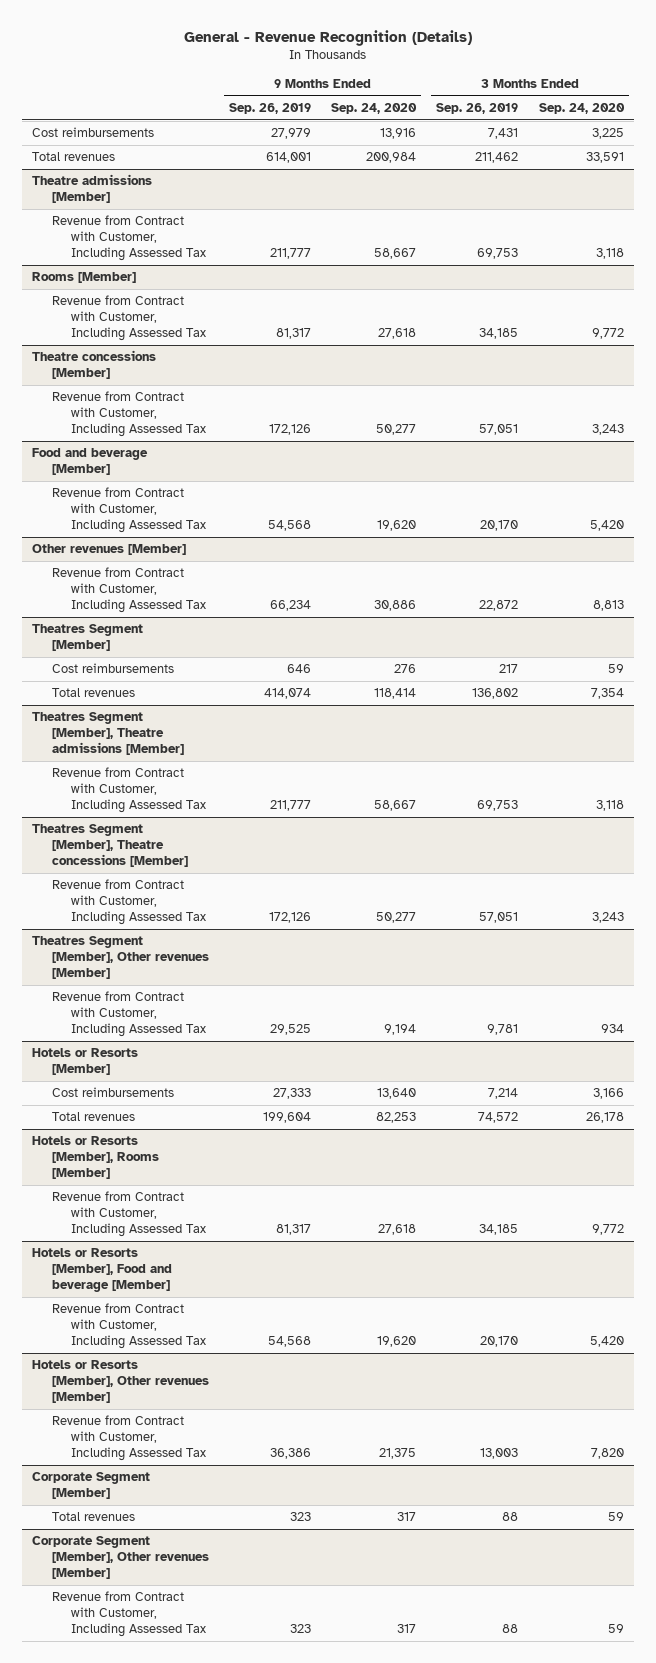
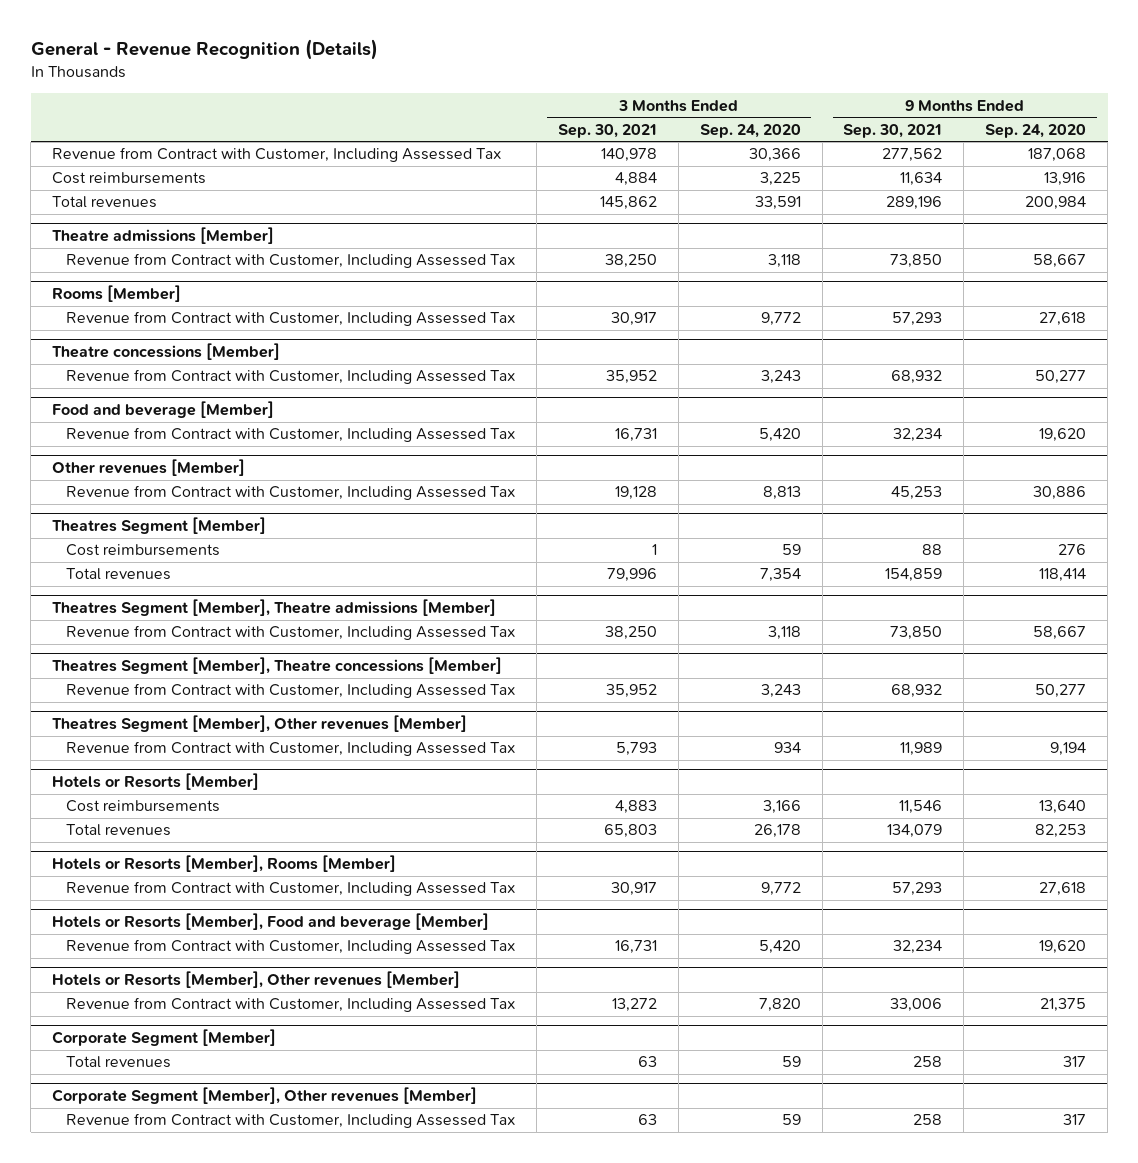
[228,103,311,115] Sep. 26, 2019 -> none
[436,103,519,115] Sep. 26, 2019 -> none
none -> [557,123,657,138] Sep. 30, 2021
none -> [843,123,943,138] Sep. 30, 2021
none -> [51,147,501,163] Revenue from Contract with Customer, Including Assessed Tax

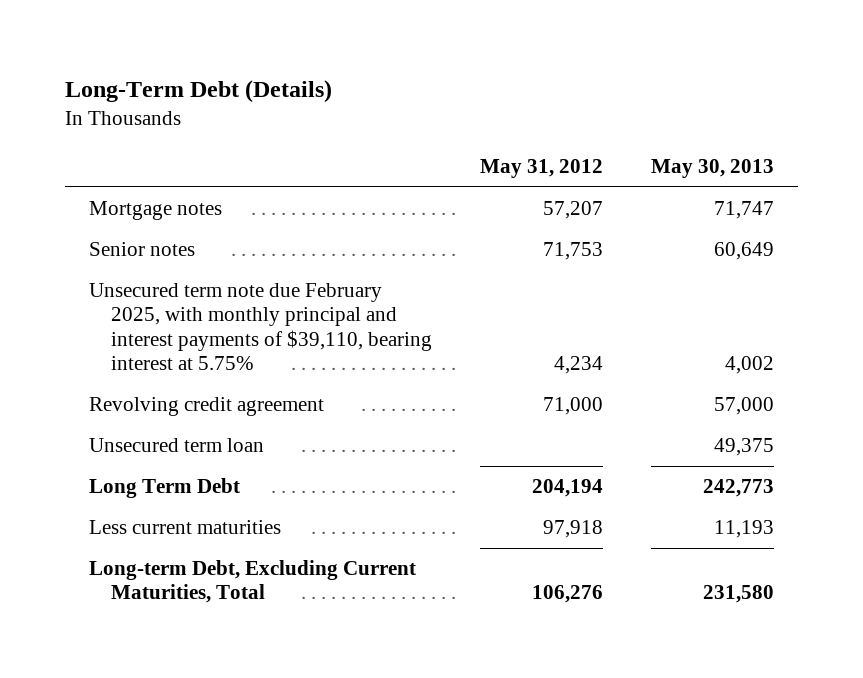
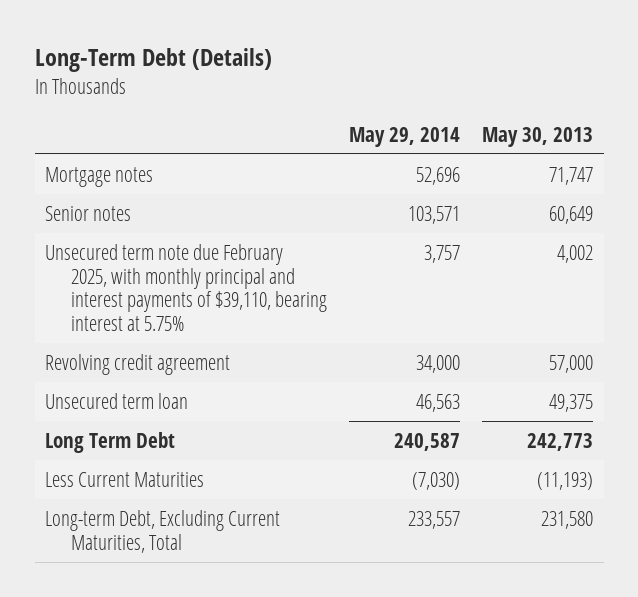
[480,159,604,179] May 31, 2012 -> none
none -> [349,126,461,147] May 29, 2014
[89,520,282,535] Less current maturities -> [45,471,205,487] Less Current Maturities
[714,520,775,539] 11,193 -> [536,471,593,490] (11,193)

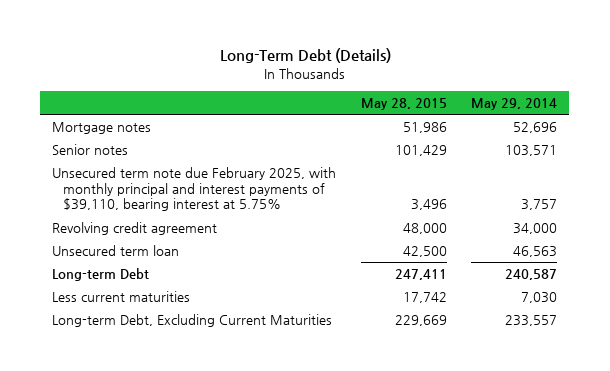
[481,126,593,147] May 30, 2013 -> none
none -> [360,98,447,111] May 28, 2015
[45,431,176,453] Long Term Debt -> [52,268,150,282] Long-term Debt
[45,471,205,487] Less Current Maturities -> [52,291,191,303] Less current maturities
[412,471,461,490] (7,030) -> [521,292,558,304] 7,030
[45,509,281,553] Long-term Debt, Excluding Current Maturities, Total -> [52,314,333,328] Long-term Debt, Excluding Current Maturities

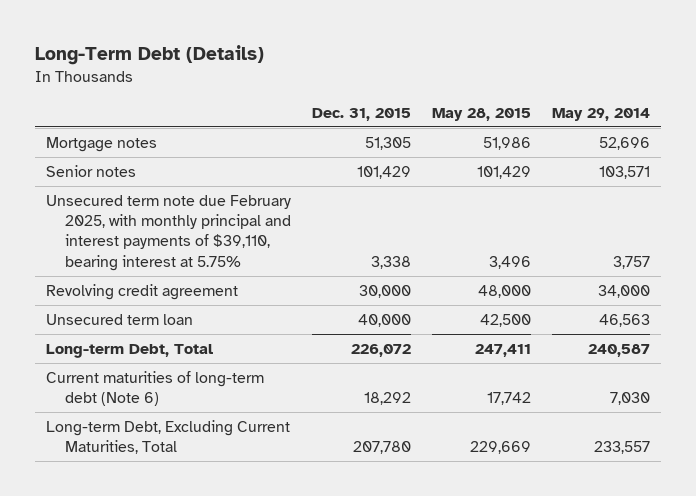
none -> [311,107,411,121] Dec. 31, 2015
[52,268,150,282] Long-term Debt -> [45,344,213,359] Long-term Debt, Total
[52,291,191,303] Less current maturities -> [45,371,264,407] Current maturities of long-term debt (Note 6)
[52,314,333,328] Long-term Debt, Excluding Current Maturities -> [45,420,290,455] Long-term Debt, Excluding Current Maturities, Total

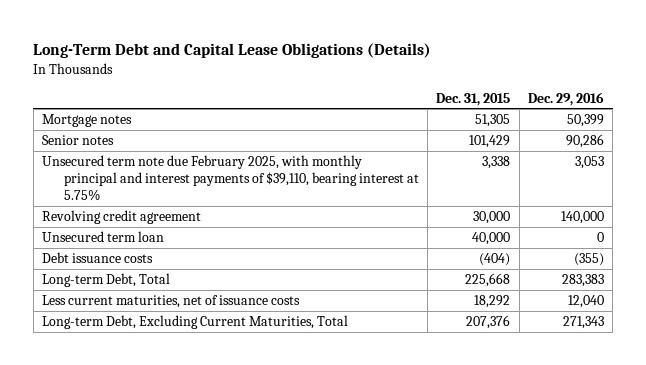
[35,45,265,66] Long-Term Debt (Details) -> [33,42,432,58] Long-Term Debt and Capital Lease Obligations (Details)
[432,107,532,121] May 28, 2015 -> none
[552,107,651,121] May 29, 2014 -> none
none -> [527,91,604,106] Dec. 29, 2016
none -> [42,252,154,264] Debt issuance costs
[350,344,411,358] 226,072 -> [465,273,511,288] 225,668
[45,371,264,407] Current maturities of long-term debt (Note 6) -> [42,295,301,309] Less current maturities, net of issuance costs
[352,441,411,455] 207,780 -> [466,315,511,330] 207,376

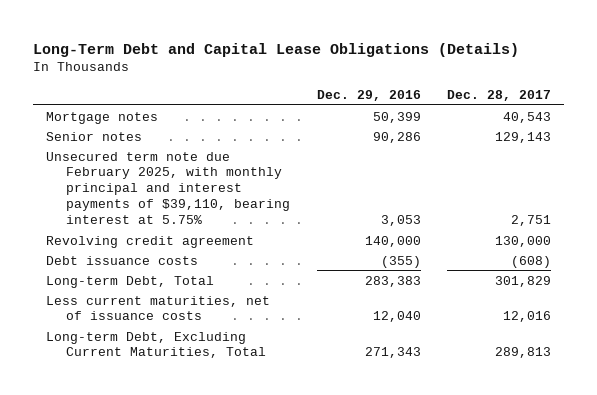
[436,92,511,106] Dec. 31, 2015 -> none
none -> [446,89,551,101] Dec. 28, 2017
[42,231,165,243] Unsecured term loan -> none

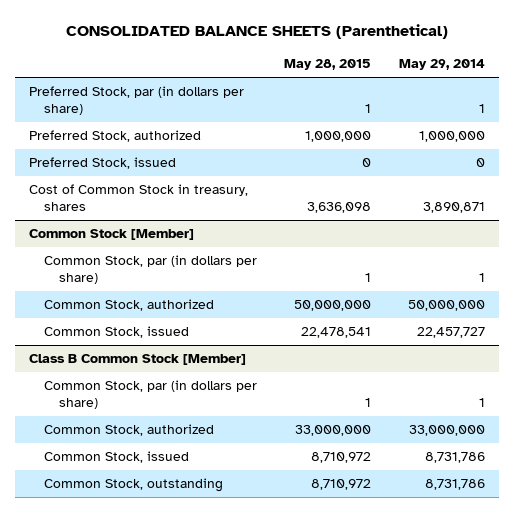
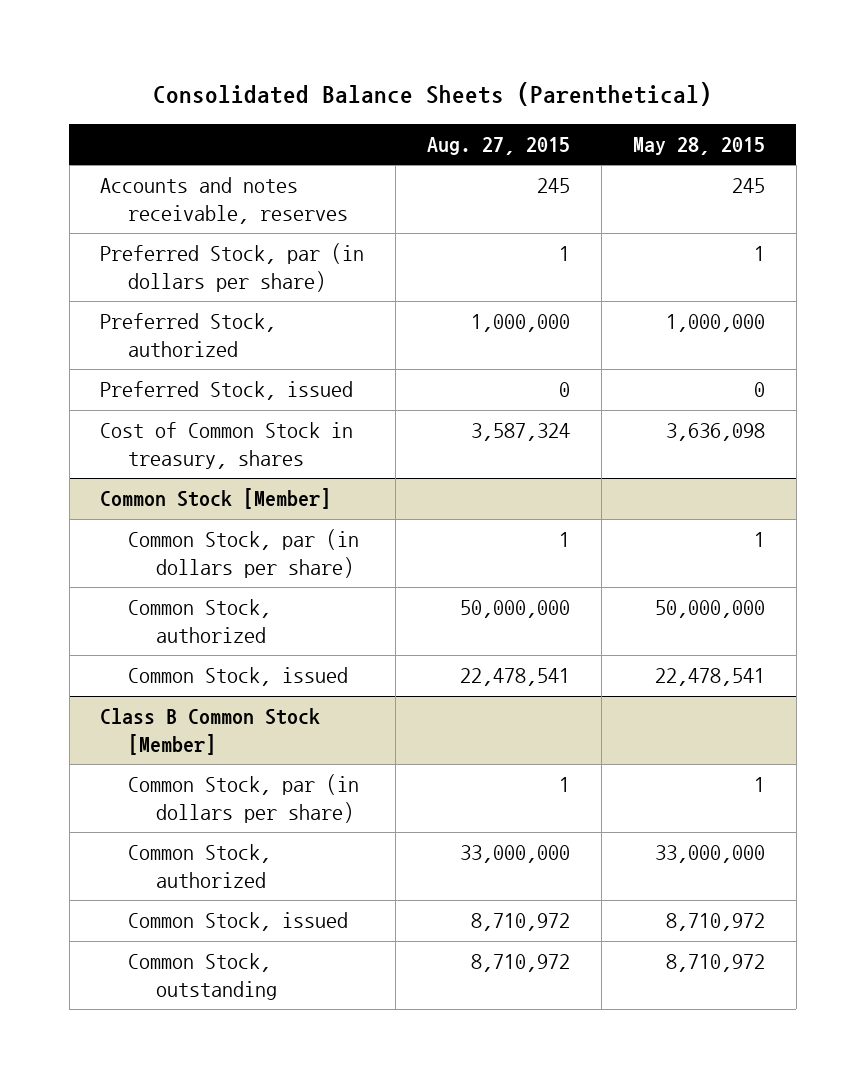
[65,24,448,40] CONSOLIDATED BALANCE SHEETS (Parenthetical) -> [152,82,712,107] Consolidated Balance Sheets (Parenthetical)
[398,59,485,71] May 29, 2014 -> none
none -> [427,137,571,156] Aug. 27, 2015
none -> [100,177,349,224] Accounts and notes receivable, reserves

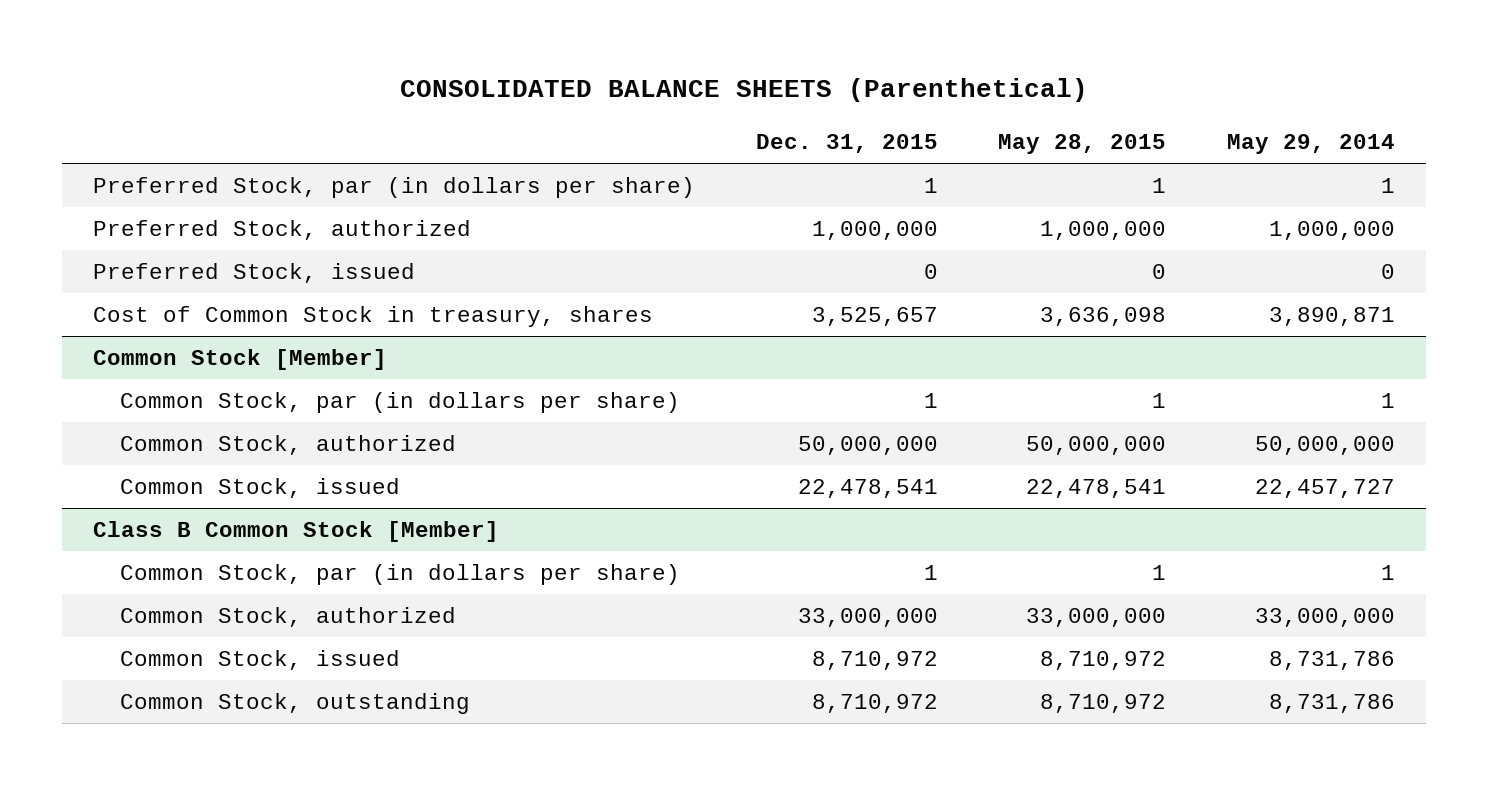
[152,82,712,107] Consolidated Balance Sheets (Parenthetical) -> [399,78,1088,103] CONSOLIDATED BALANCE SHEETS (Parenthetical)
[427,137,571,156] Aug. 27, 2015 -> none
none -> [755,133,938,153] Dec. 31, 2015
none -> [1227,133,1396,154] May 29, 2014
[100,177,349,224] Accounts and notes receivable, reserves -> none

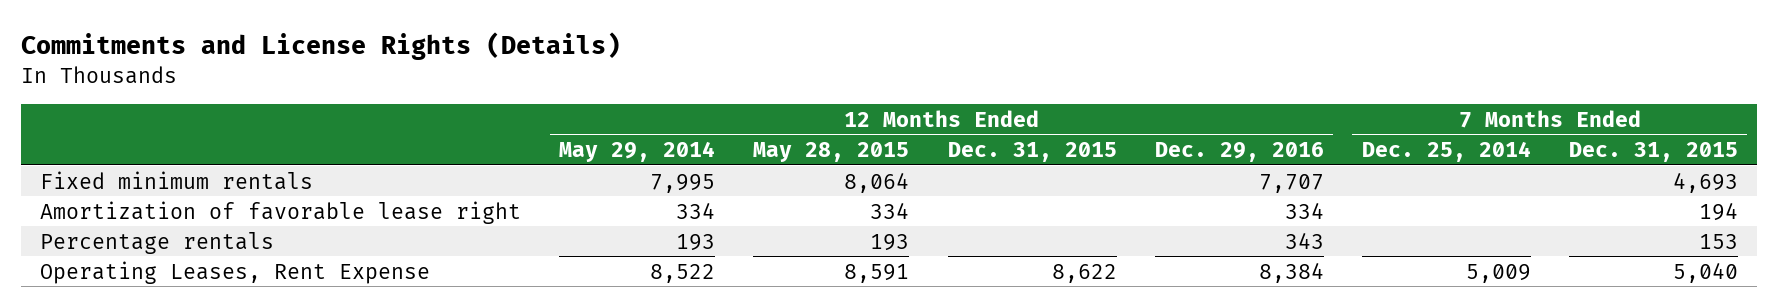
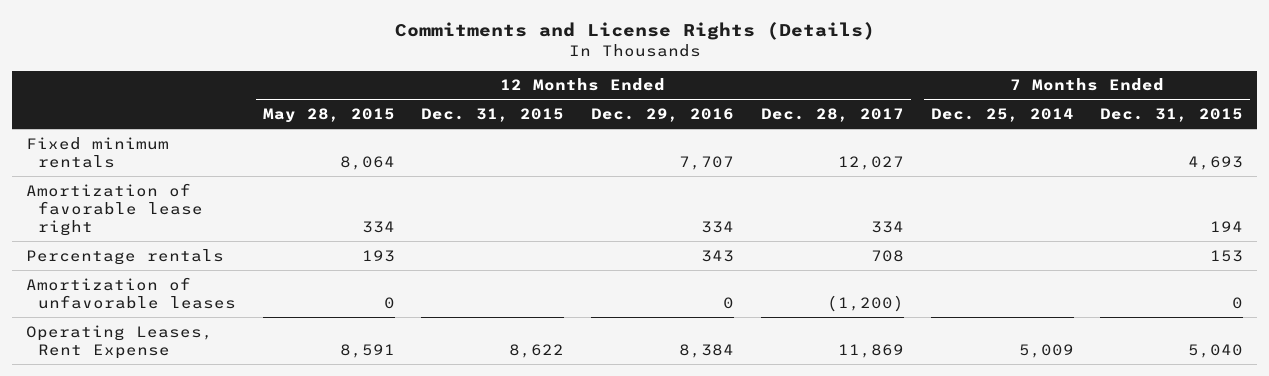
[559,140,716,162] May 29, 2014 -> none
none -> [760,107,904,122] Dec. 28, 2017
none -> [25,276,236,309] Amortization of unfavorable leases

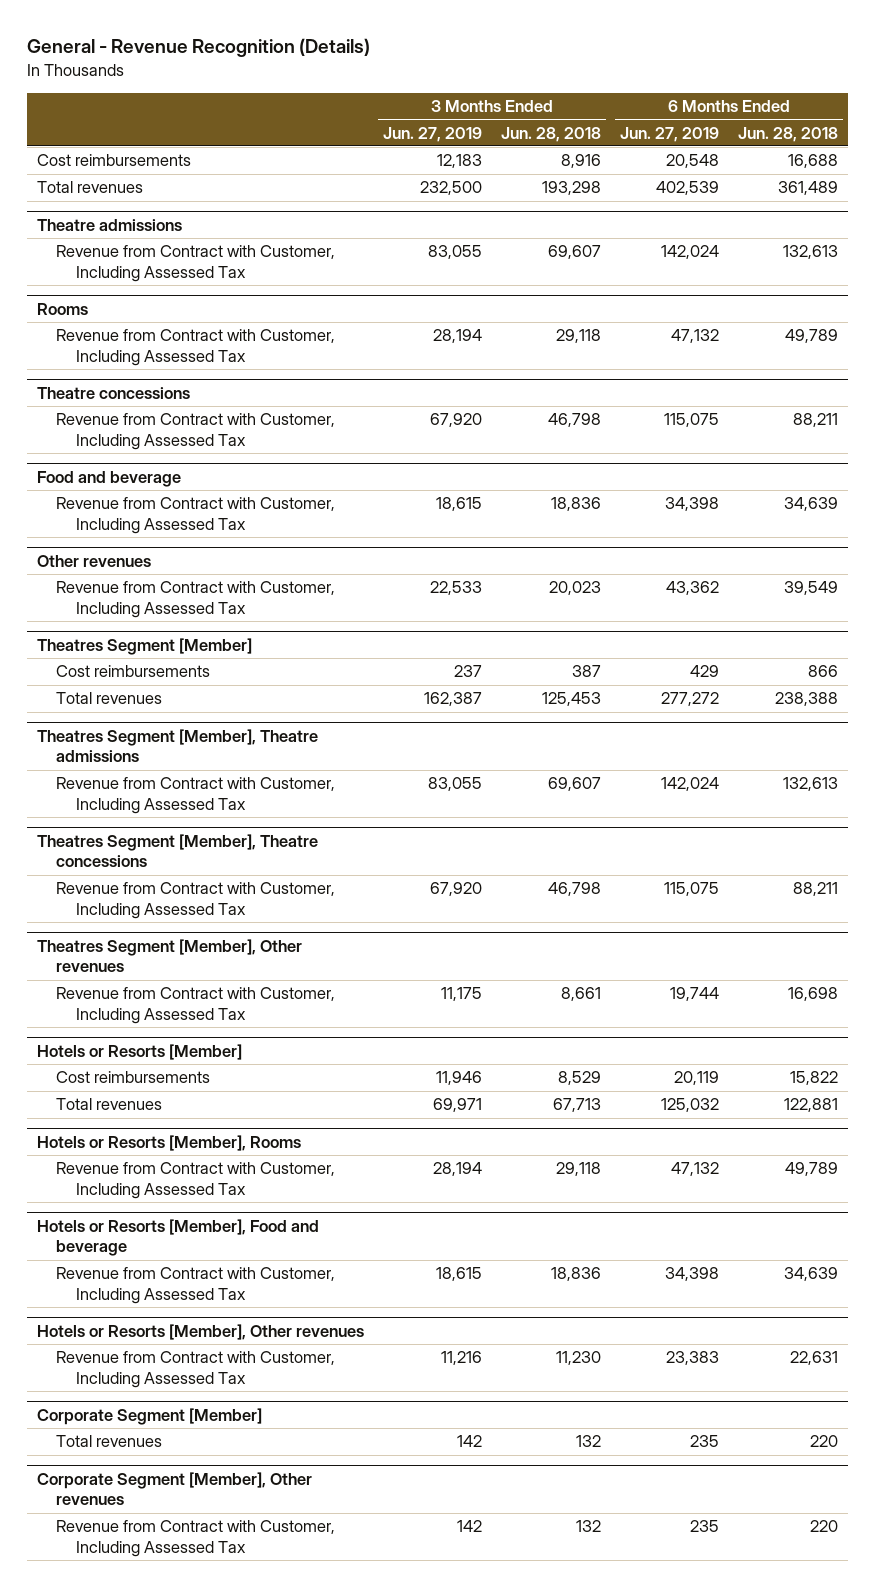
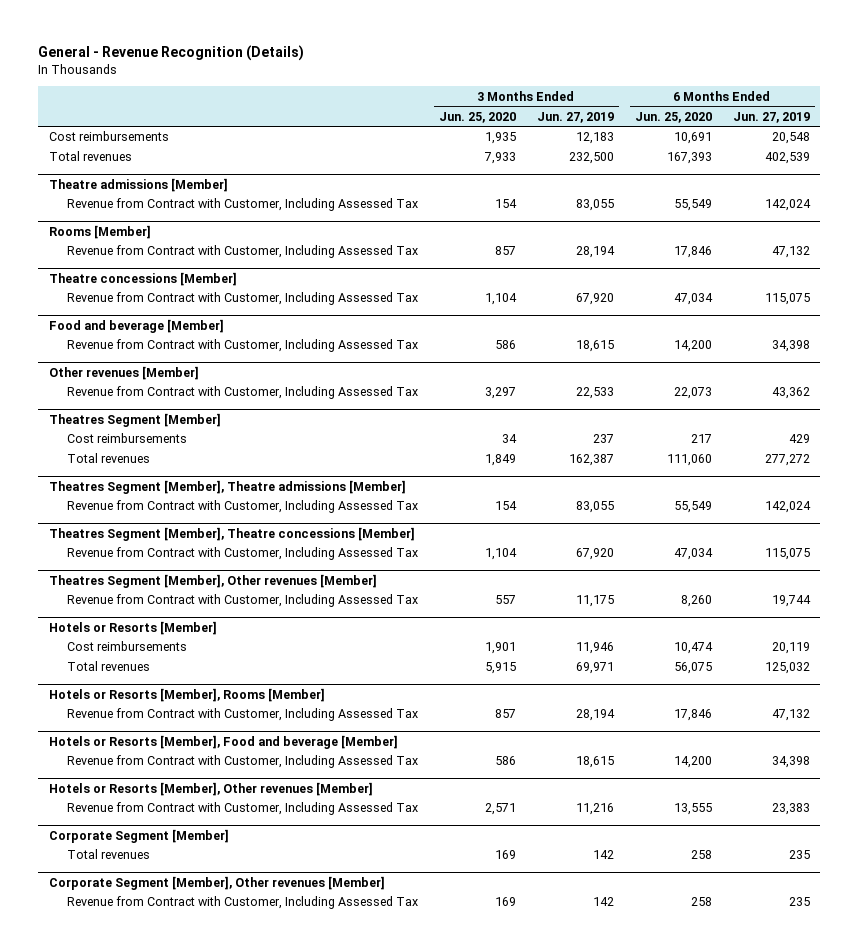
[501,126,602,142] Jun. 28, 2018 -> none
[738,126,839,142] Jun. 28, 2018 -> none
none -> [439,111,517,123] Jun. 25, 2020
none -> [634,111,712,123] Jun. 25, 2020
[36,218,182,231] Theatre admissions -> [48,177,228,192] Theatre admissions [Member]
[36,302,88,315] Rooms -> [48,224,151,239] Rooms [Member]
[36,386,190,399] Theatre concessions -> [48,271,237,286] Theatre concessions [Member]
[36,470,181,487] Food and beverage -> [48,318,224,333] Food and beverage [Member]
[36,554,151,567] Other revenues -> [48,365,199,380] Other revenues [Member]
[36,728,318,763] Theatres Segment [Member], Theatre admissions -> [48,479,406,494] Theatres Segment [Member], Theatre admissions [Member]
[36,833,318,868] Theatres Segment [Member], Theatre concessions -> [48,526,415,541] Theatres Segment [Member], Theatre concessions [Member]
[36,938,302,973] Theatres Segment [Member], Other revenues -> [48,573,377,588] Theatres Segment [Member], Other revenues [Member]
[36,1134,301,1151] Hotels or Resorts [Member], Rooms -> [48,687,325,702] Hotels or Resorts [Member], Rooms [Member]
[36,1218,319,1257] Hotels or Resorts [Member], Food and beverage -> [48,734,398,749] Hotels or Resorts [Member], Food and beverage [Member]
[36,1323,364,1340] Hotels or Resorts [Member], Other revenues -> [48,781,373,796] Hotels or Resorts [Member], Other revenues [Member]
[36,1471,312,1506] Corporate Segment [Member], Other revenues -> [48,875,385,890] Corporate Segment [Member], Other revenues [Member]

